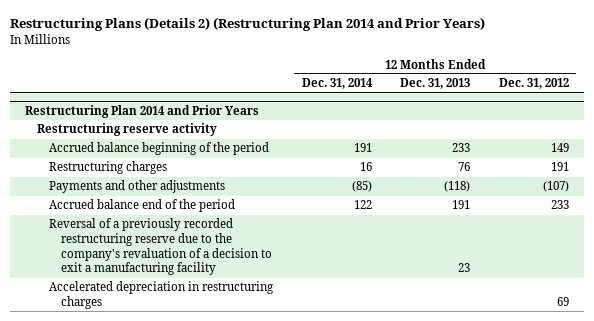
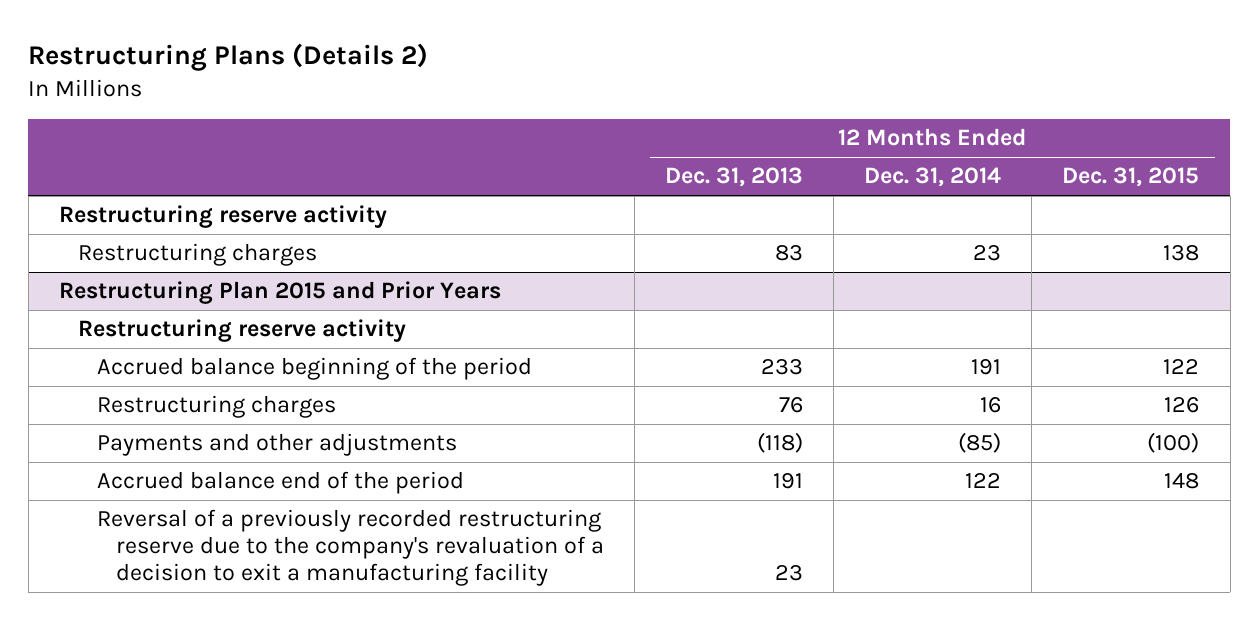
[10,17,486,32] Restructuring Plans (Details 2) (Restructuring Plan 2014 and Prior Years) -> [28,43,429,72] Restructuring Plans (Details 2)
[499,78,570,90] Dec. 31, 2012 -> none
none -> [1062,167,1200,188] Dec. 31, 2015
[24,104,259,118] Restructuring Plan 2014 and Prior Years -> none
none -> [77,243,317,267] Restructuring charges
none -> [58,281,501,305] Restructuring Plan 2015 and Prior Years
none -> [77,319,406,343] Restructuring reserve activity
[48,281,274,310] Accelerated depreciation in restructuring charges -> none

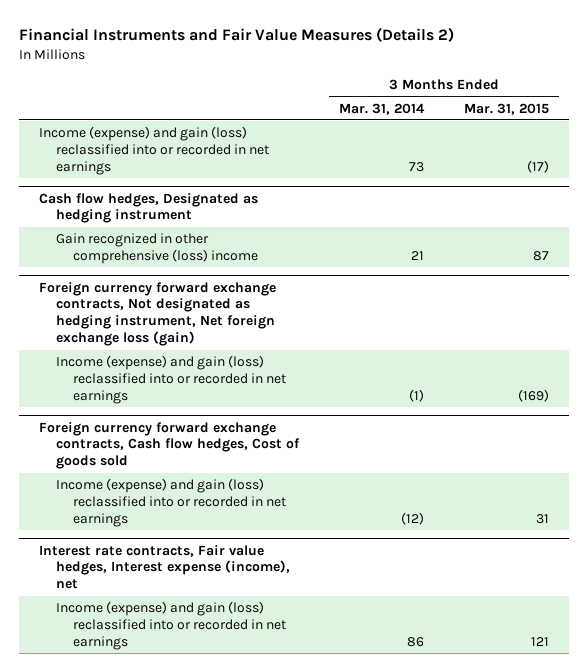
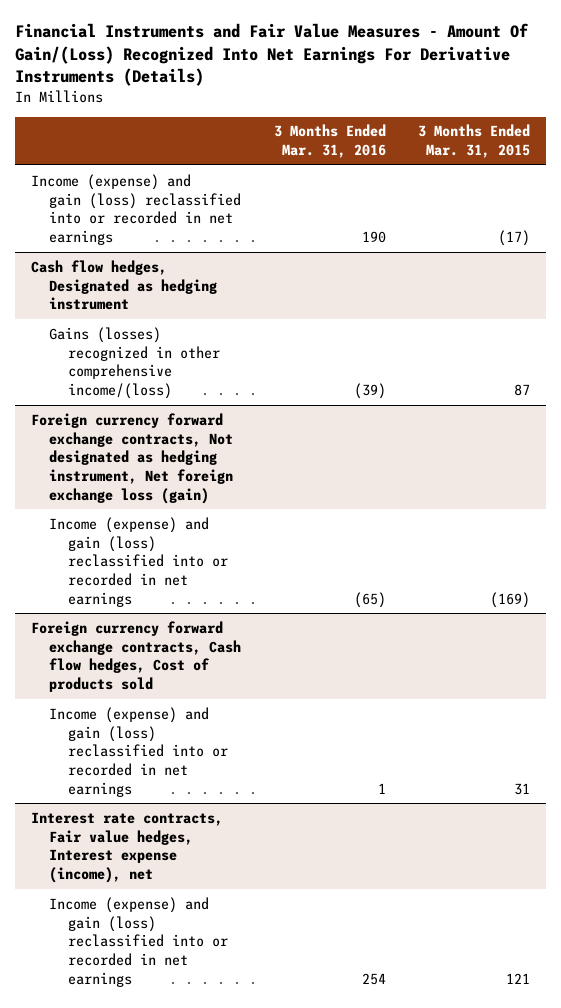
[18,27,454,43] Financial Instruments and Fair Value Measures (Details 2) -> [14,23,529,87] Financial Instruments and Fair Value Measures - Amount Of Gain/(Loss) Recognized Into Net Earnings For Derivative Instruments (Details)
[338,102,425,115] Mar. 31, 2014 -> none
none -> [273,124,386,159] 3 Months Ended Mar. 31, 2016
[55,233,258,265] Gain recognized in other comprehensive (loss) income -> [49,326,220,400] Gains (losses) recognized in other comprehensive income/(loss)
[38,421,300,470] Foreign currency forward exchange contracts, Cash flow hedges, Cost of goods sold -> [30,620,242,693] Foreign currency forward exchange contracts, Cash flow hedges, Cost of products sold

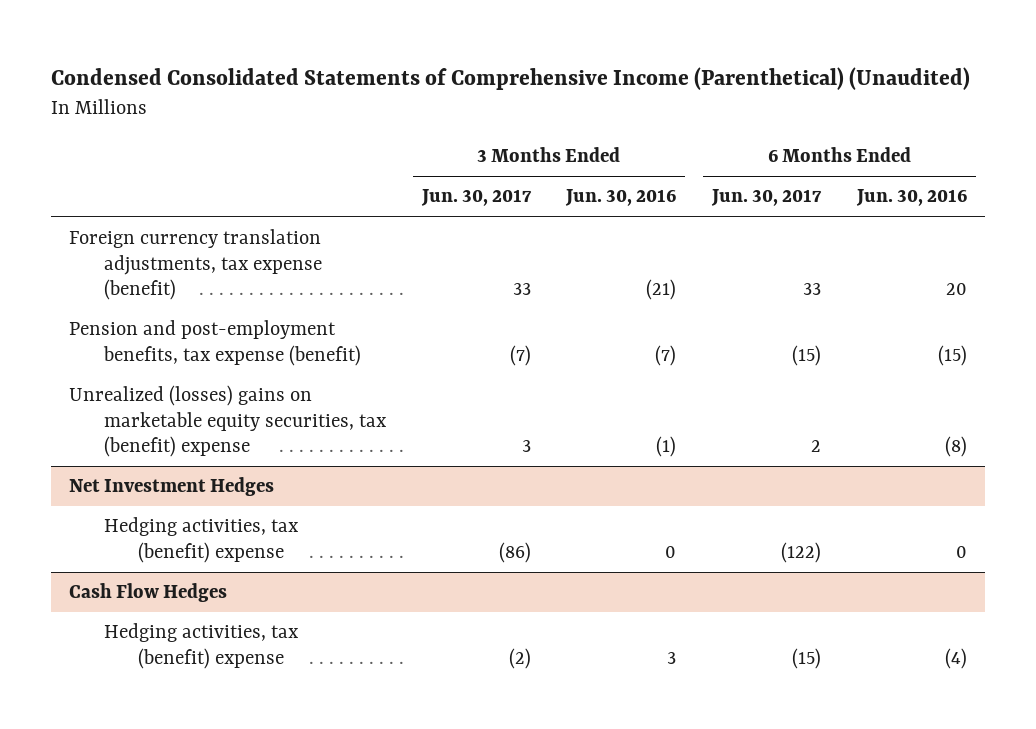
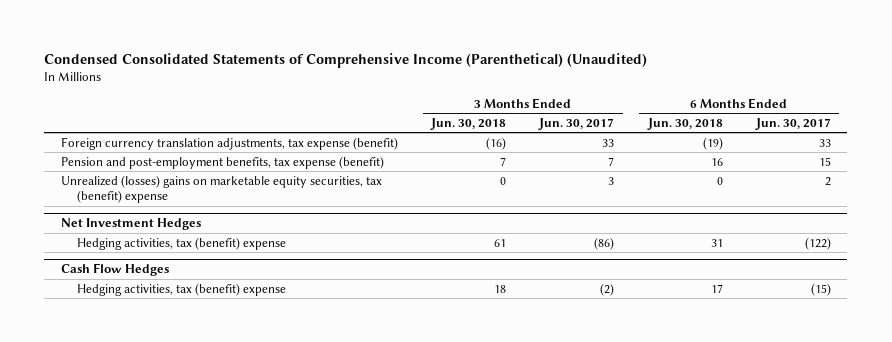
[565,189,677,207] Jun. 30, 2016 -> none
[856,189,968,207] Jun. 30, 2016 -> none
none -> [430,117,507,130] Jun. 30, 2018
none -> [646,117,723,130] Jun. 30, 2018
[509,344,531,366] (7) -> [608,156,615,166] 7
[792,344,822,366] (15) -> [818,156,831,166] 15

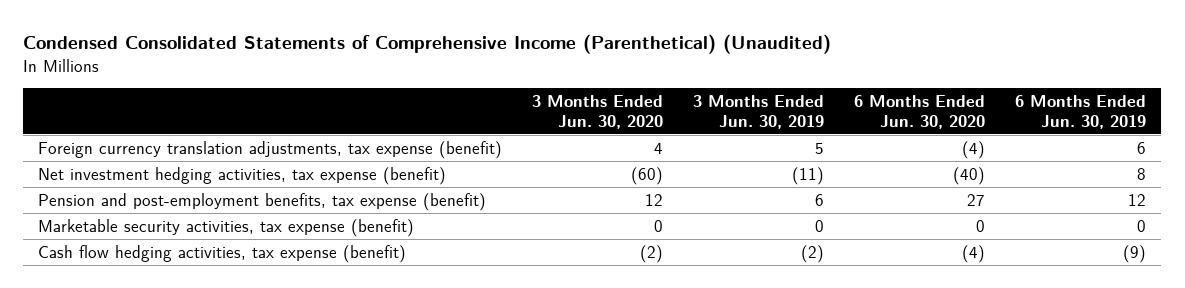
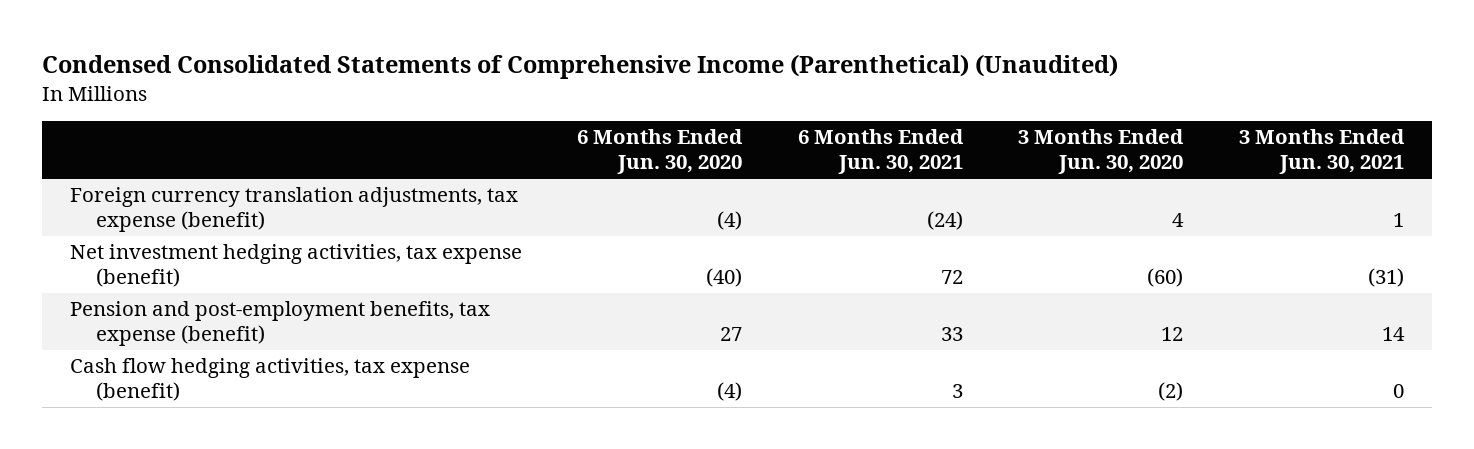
[693,95,825,129] 3 Months Ended Jun. 30, 2019 -> none
[1015,95,1147,129] 6 Months Ended Jun. 30, 2019 -> none
none -> [797,129,964,175] 6 Months Ended Jun. 30, 2021
none -> [1239,129,1406,175] 3 Months Ended Jun. 30, 2021
[38,218,415,237] Marketable security activities, tax expense (benefit) -> none

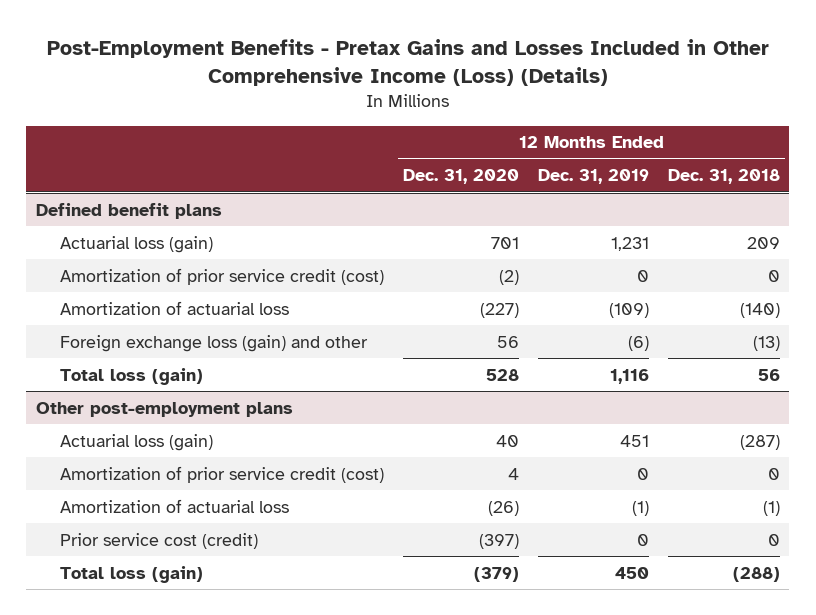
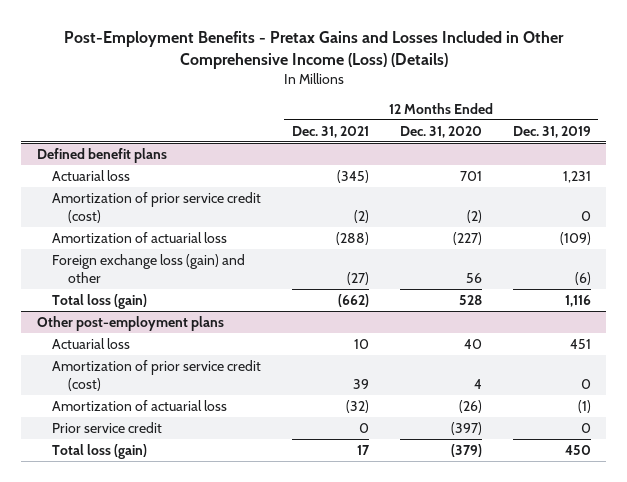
[667,169,780,185] Dec. 31, 2018 -> none
none -> [292,125,370,138] Dec. 31, 2021
[60,235,214,253] Actuarial loss (gain) -> [52,169,131,181] Actuarial loss
[60,433,214,451] Actuarial loss (gain) -> [52,337,131,349] Actuarial loss
[60,532,259,549] Prior service cost (credit) -> [52,421,163,433] Prior service credit

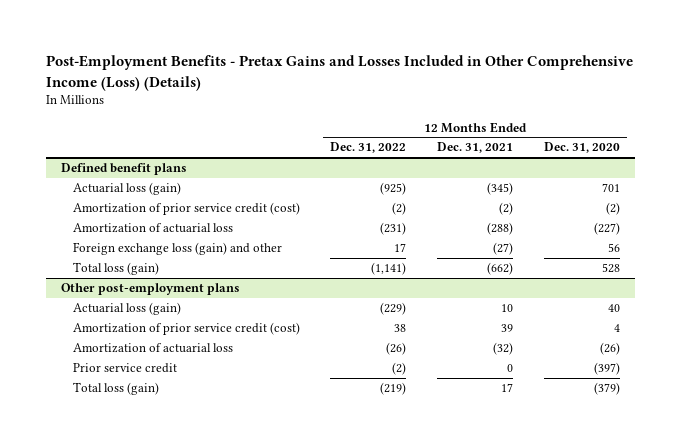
[512,125,591,138] Dec. 31, 2019 -> none
none -> [330,142,407,154] Dec. 31, 2022
[52,169,131,181] Actuarial loss -> [72,182,181,196] Actuarial loss (gain)
[52,337,131,349] Actuarial loss -> [72,302,181,316] Actuarial loss (gain)

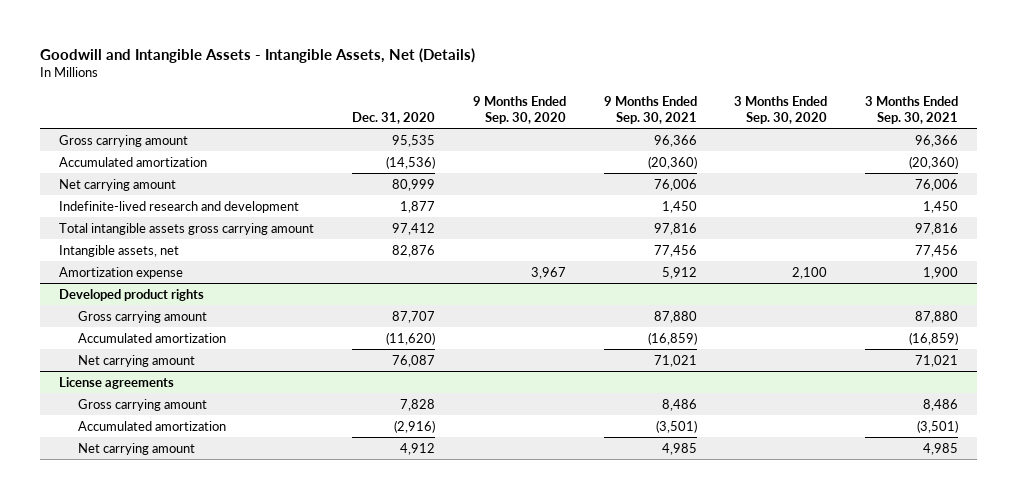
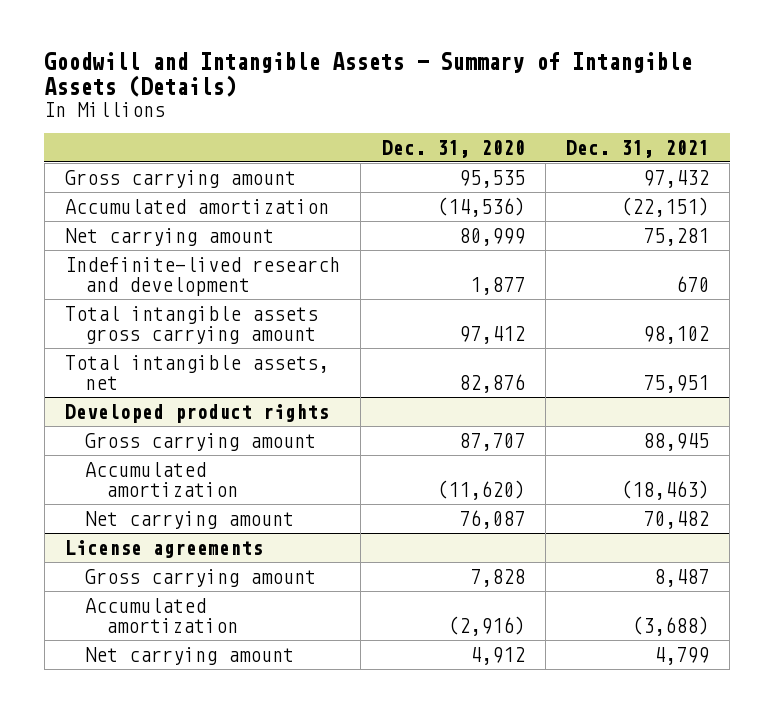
[40,48,476,64] Goodwill and Intangible Assets - Intangible Assets, Net (Details) -> [44,51,693,97] Goodwill and Intangible Assets - Summary of Intangible Assets (Details)
[472,96,566,124] 9 Months Ended Sep. 30, 2020 -> none
[603,96,697,124] 9 Months Ended Sep. 30, 2021 -> none
[734,96,828,124] 3 Months Ended Sep. 30, 2020 -> none
[865,96,959,124] 3 Months Ended Sep. 30, 2021 -> none
none -> [566,139,710,158] Dec. 31, 2021
[59,266,184,279] Amortization expense -> none
[59,244,180,257] Intangible assets, net -> [65,354,330,391] Total intangible assets, net

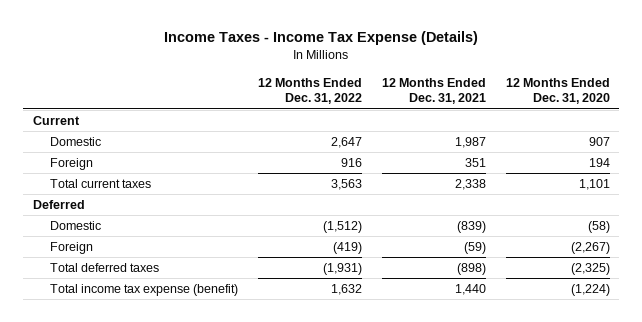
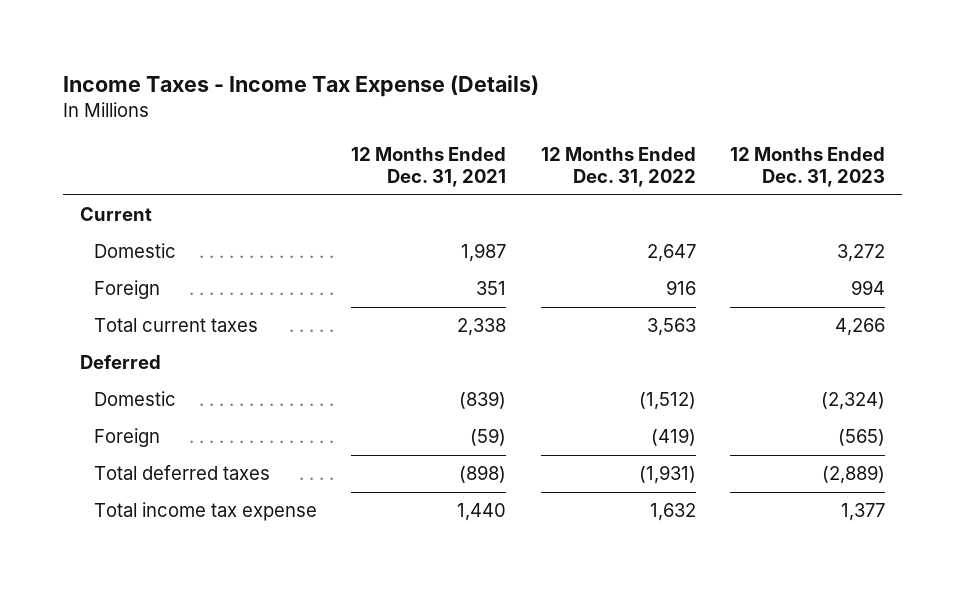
[505,77,610,105] 12 Months Ended Dec. 31, 2020 -> none
none -> [729,146,885,188] 12 Months Ended Dec. 31, 2023
[50,284,239,297] Total income tax expense (benefit) -> [94,502,318,522] Total income tax expense

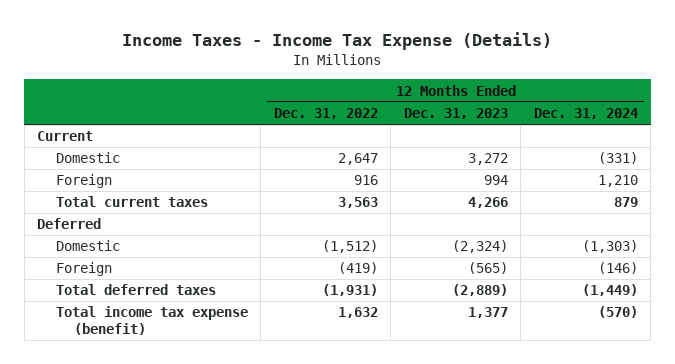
[351,146,507,188] 12 Months Ended Dec. 31, 2021 -> none
none -> [533,108,638,120] Dec. 31, 2024
[94,502,318,522] Total income tax expense -> [55,306,248,335] Total income tax expense (benefit)

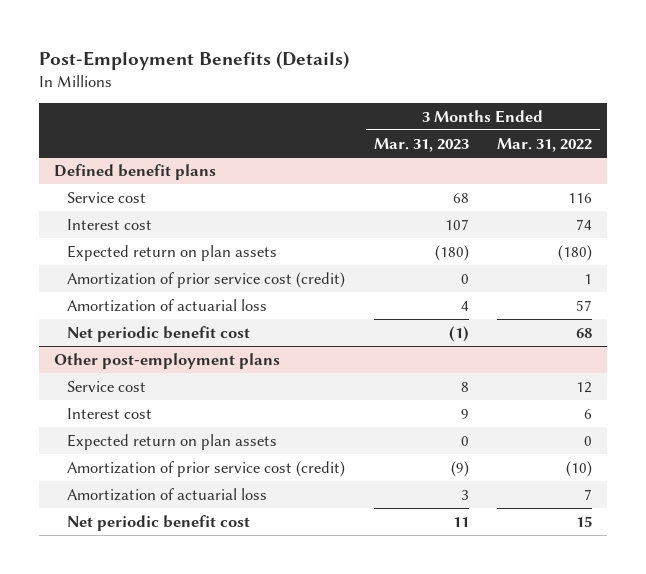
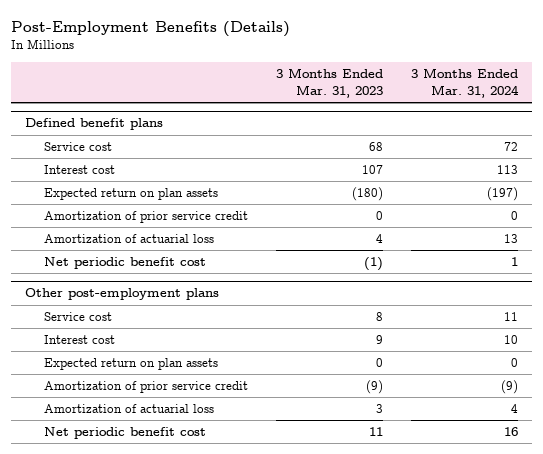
[497,137,593,152] Mar. 31, 2022 -> none
none -> [410,68,519,98] 3 Months Ended Mar. 31, 2024
[66,271,345,288] Amortization of prior service cost (credit) -> [43,211,248,224] Amortization of prior service credit
[66,460,345,477] Amortization of prior service cost (credit) -> [43,381,248,394] Amortization of prior service credit

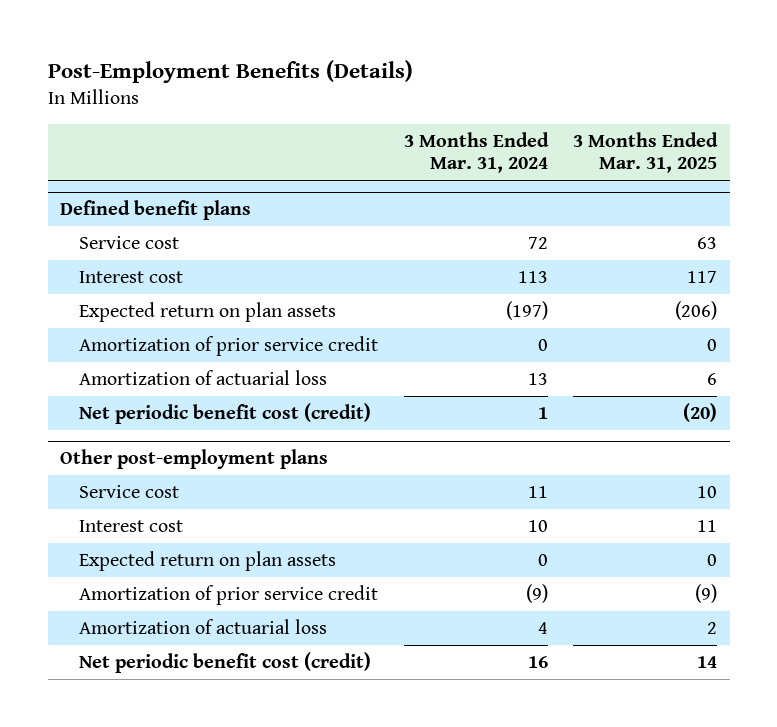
[275,68,383,98] 3 Months Ended Mar. 31, 2023 -> none
none -> [573,131,719,174] 3 Months Ended Mar. 31, 2025
[43,257,206,270] Net periodic benefit cost -> [79,402,372,424] Net periodic benefit cost (credit)
[43,427,206,440] Net periodic benefit cost -> [79,651,372,673] Net periodic benefit cost (credit)

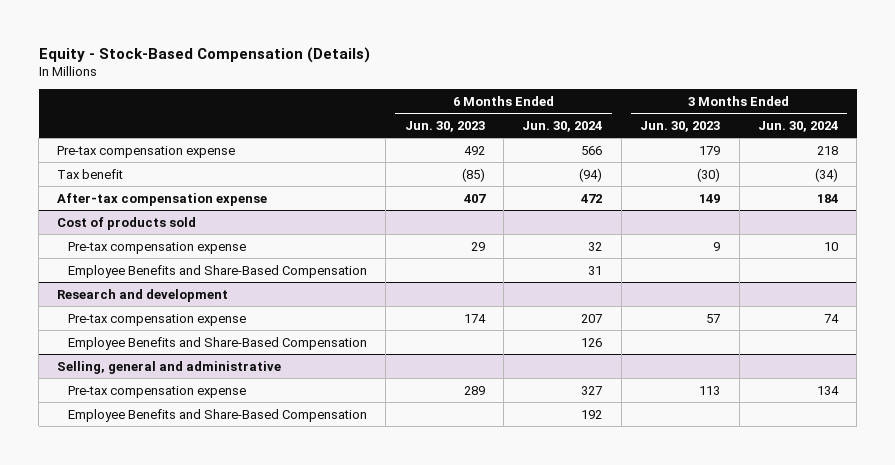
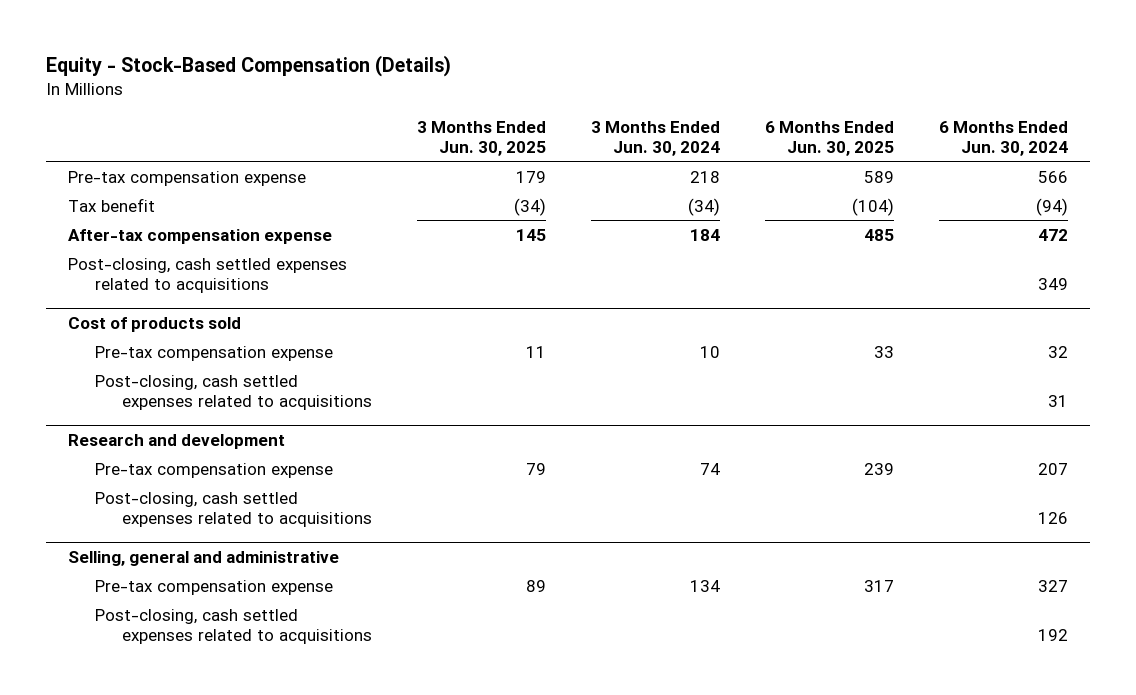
[404,120,485,132] Jun. 30, 2023 -> none
[640,120,721,132] Jun. 30, 2023 -> none
none -> [416,120,546,156] 3 Months Ended Jun. 30, 2025
none -> [764,120,894,156] 6 Months Ended Jun. 30, 2025
none -> [68,257,348,293] Post-closing, cash settled expenses related to acquisitions
[67,264,367,278] Employee Benefits and Share-Based Compensation -> [95,374,372,410] Post-closing, cash settled expenses related to acquisitions
[67,336,367,350] Employee Benefits and Share-Based Compensation -> [95,491,372,527] Post-closing, cash settled expenses related to acquisitions
[67,408,367,422] Employee Benefits and Share-Based Compensation -> [95,608,372,644] Post-closing, cash settled expenses related to acquisitions

